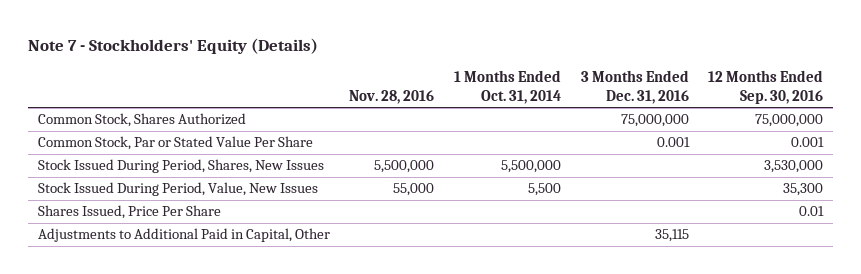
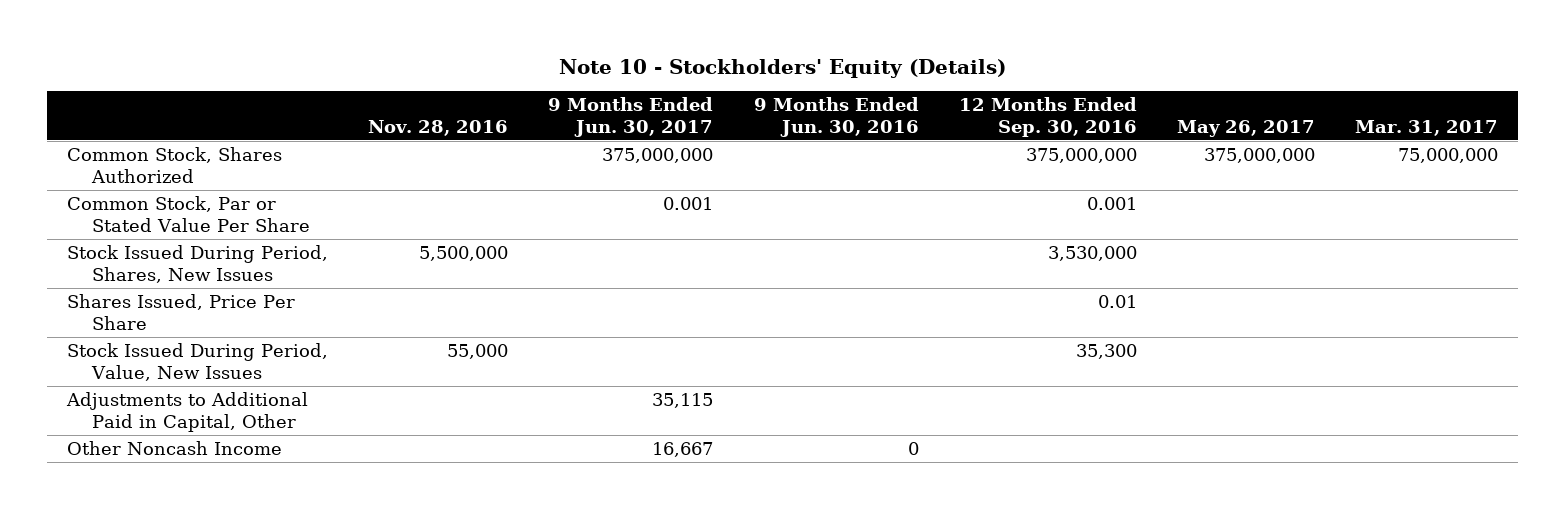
[27,38,318,55] Note 7 - Stockholders' Equity (Details) -> [558,58,1006,78] Note 10 - Stockholders' Equity (Details)
[453,70,561,105] 1 Months Ended Oct. 31, 2014 -> none
[580,70,689,105] 3 Months Ended Dec. 31, 2016 -> none
none -> [548,96,714,137] 9 Months Ended Jun. 30, 2017
none -> [753,96,919,137] 9 Months Ended Jun. 30, 2016
none -> [1177,119,1316,137] May 26, 2017
none -> [1355,119,1499,136] Mar. 31, 2017
[755,114,824,128] 75,000,000 -> [1025,147,1137,163] 375,000,000
[37,182,318,197] Stock Issued During Period, Value, New Issues -> [67,342,329,381] Stock Issued During Period, Value, New Issues
none -> [67,440,283,455] Other Noncash Income

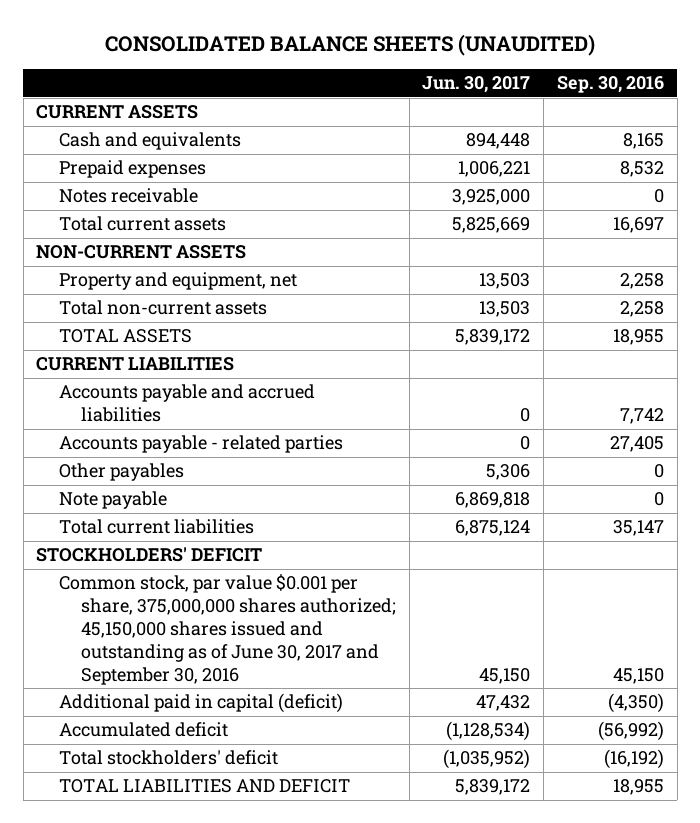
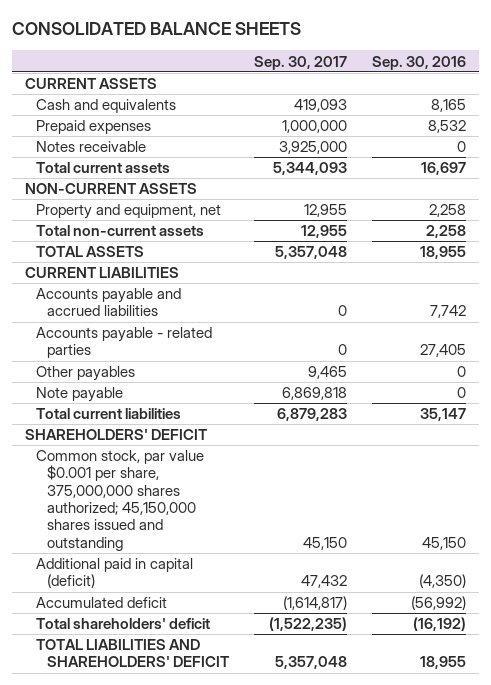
[105,33,596,56] CONSOLIDATED BALANCE SHEETS (UNAUDITED) -> [12,22,302,36] CONSOLIDATED BALANCE SHEETS
[422,76,531,94] Jun. 30, 2017 -> none
none -> [254,55,348,70] Sep. 30, 2017
[36,547,263,563] STOCKHOLDERS' DEFICIT -> none
none -> [24,429,208,441] SHAREHOLDERS' DEFICIT
[58,574,396,685] Common stock, par value $0.001 per share, 375,000,000 shares authorized; 45,150,000 shares issued and outstanding as of June 30, 2017 and September 30, 2016 -> [35,450,204,551] Common stock, par value $0.001 per share, 375,000,000 shares authorized; 45,150,000 shares issued and outstanding
[58,750,278,766] Total stockholders' deficit -> [35,618,210,630] Total shareholders' deficit
[58,779,350,794] TOTAL LIABILITIES AND DEFICIT -> [35,639,230,668] TOTAL LIABILITIES AND SHAREHOLDERS' DEFICIT

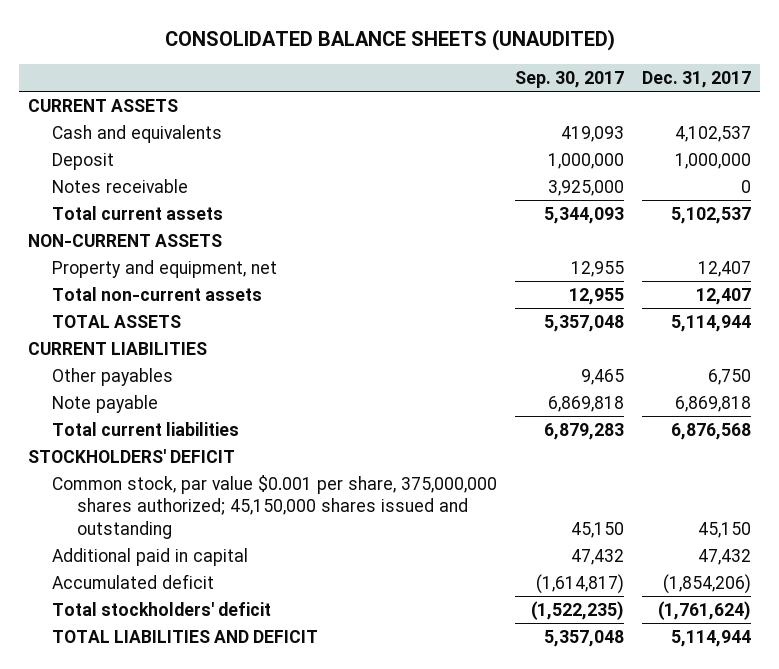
[12,22,302,36] CONSOLIDATED BALANCE SHEETS -> [164,29,615,52] CONSOLIDATED BALANCE SHEETS (UNAUDITED)
[372,55,467,70] Sep. 30, 2016 -> none
none -> [642,70,752,88] Dec. 31, 2017
[35,120,151,135] Prepaid expenses -> none
none -> [52,152,115,170] Deposit
[35,288,181,317] Accounts payable and accrued liabilities -> none
[35,327,212,359] Accounts payable - related parties -> none
[24,429,208,441] SHAREHOLDERS' DEFICIT -> none
none -> [28,448,236,463] STOCKHOLDERS' DEFICIT
[35,558,193,589] Additional paid in capital (deficit) -> [52,547,249,566] Additional paid in capital
[35,618,210,630] Total shareholders' deficit -> [52,601,272,616] Total stockholders' deficit
[35,639,230,668] TOTAL LIABILITIES AND SHAREHOLDERS' DEFICIT -> [52,629,319,643] TOTAL LIABILITIES AND DEFICIT

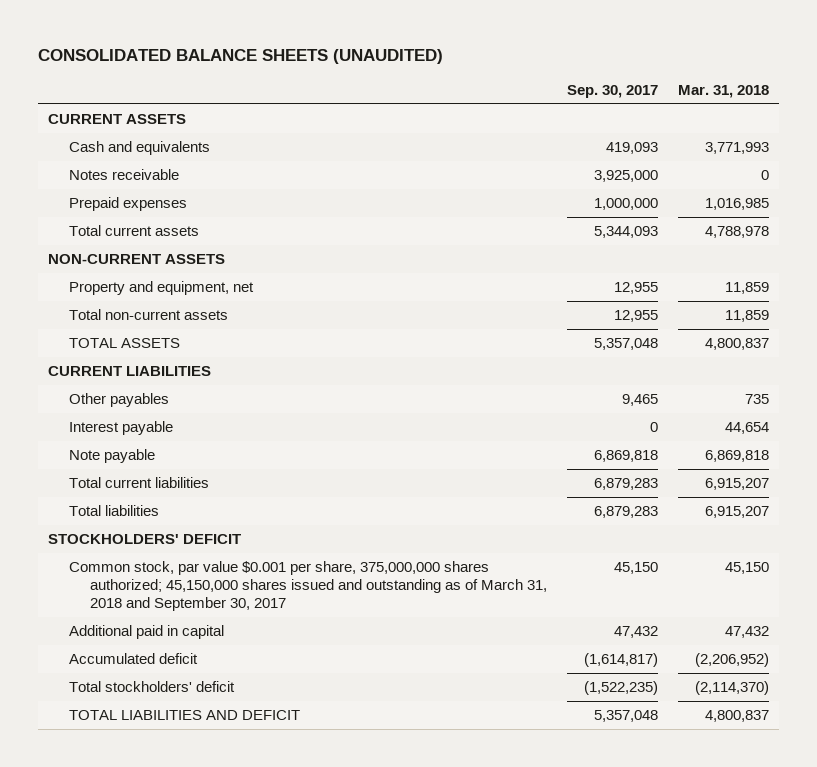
[642,70,752,88] Dec. 31, 2017 -> none
none -> [677,84,769,98] Mar. 31, 2018
[52,152,115,170] Deposit -> none
none -> [68,197,187,212] Prepaid expenses
none -> [68,421,173,436] Interest payable
none -> [68,505,159,517] Total liabilities
[52,474,498,539] Common stock, par value $0.001 per share, 375,000,000 shares authorized; 45,150,000 shares issued and outstanding -> [68,561,547,611] Common stock, par value $0.001 per share, 375,000,000 shares authorized; 45,150,000 shares issued and outstanding as of March 31, 2018 and September 30, 2017

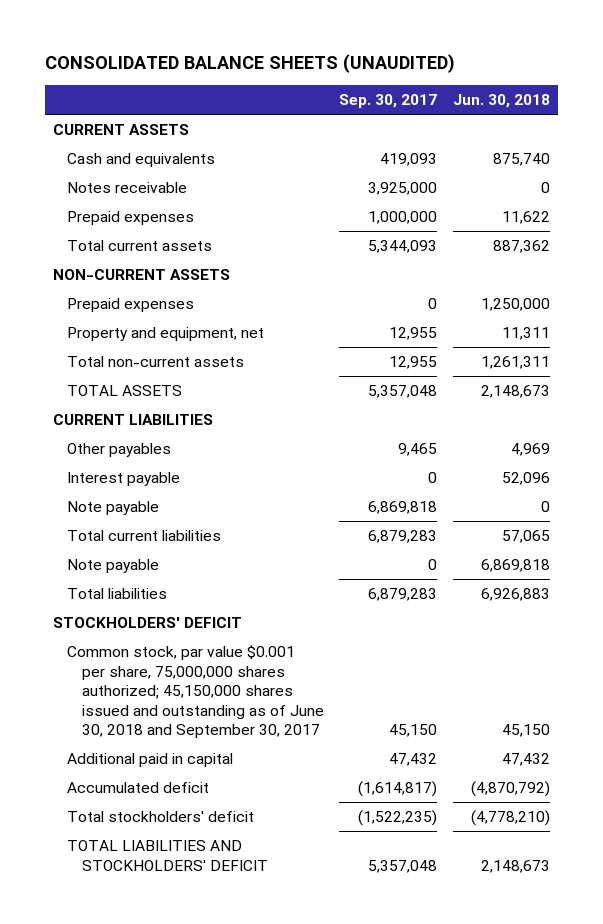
[677,84,769,98] Mar. 31, 2018 -> none
none -> [452,94,550,109] Jun. 30, 2018
none -> [67,298,195,313] Prepaid expenses
none -> [67,559,160,574] Note payable
[68,561,547,611] Common stock, par value $0.001 per share, 375,000,000 shares authorized; 45,150,000 shares issued and outstanding as of March 31, 2018 and September 30, 2017 -> [67,645,324,739] Common stock, par value $0.001 per share, 75,000,000 shares authorized; 45,150,000 shares issued and outstanding as of June 30, 2018 and September 30, 2017
[68,710,300,721] TOTAL LIABILITIES AND DEFICIT -> [67,840,268,871] TOTAL LIABILITIES AND STOCKHOLDERS' DEFICIT

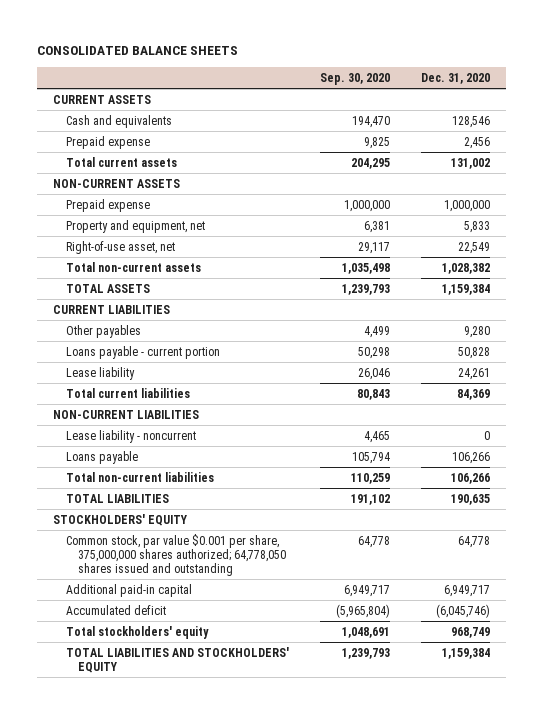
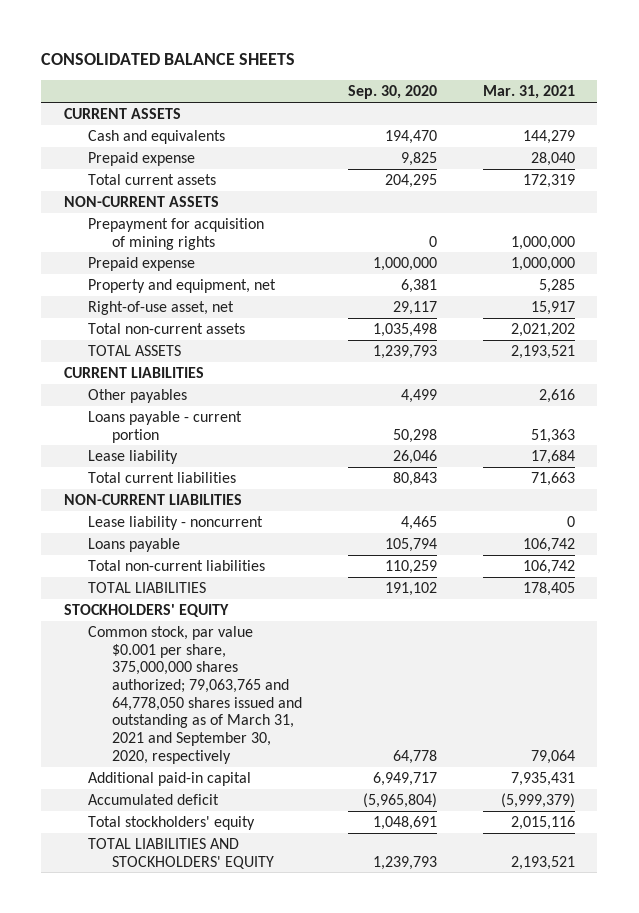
[421,73,491,85] Dec. 31, 2020 -> none
none -> [482,85,575,100] Mar. 31, 2021
none -> [87,217,264,250] Prepayment for acquisition of mining rights
[65,533,287,576] Common stock, par value $0.001 per share, 375,000,000 shares authorized; 64,778,050 shares issued and outstanding -> [87,625,302,764] Common stock, par value $0.001 per share, 375,000,000 shares authorized; 79,063,765 and 64,778,050 shares issued and outstanding as of March 31, 2021 and September 30, 2020, respectively

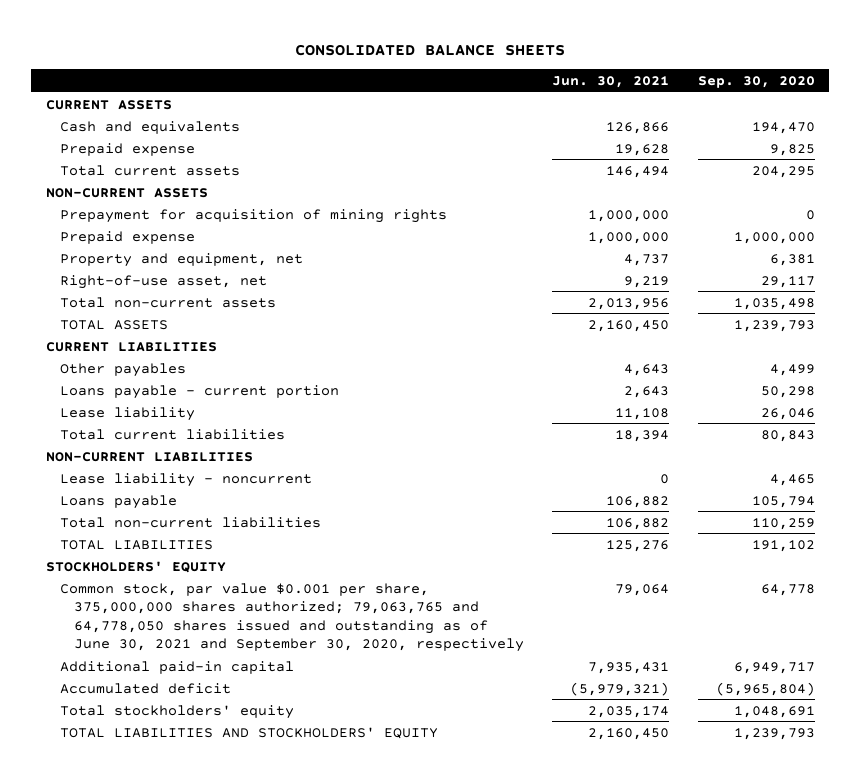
[482,85,575,100] Mar. 31, 2021 -> none
none -> [552,76,670,89] Jun. 30, 2021
[87,625,302,764] Common stock, par value $0.001 per share, 375,000,000 shares authorized; 79,063,765 and 64,778,050 shares issued and outstanding as of March 31, 2021 and September 30, 2020, respectively -> [59,582,524,653] Common stock, par value $0.001 per share, 375,000,000 shares authorized; 79,063,765 and 64,778,050 shares issued and outstanding as of June 30, 2021 and September 30, 2020, respectively

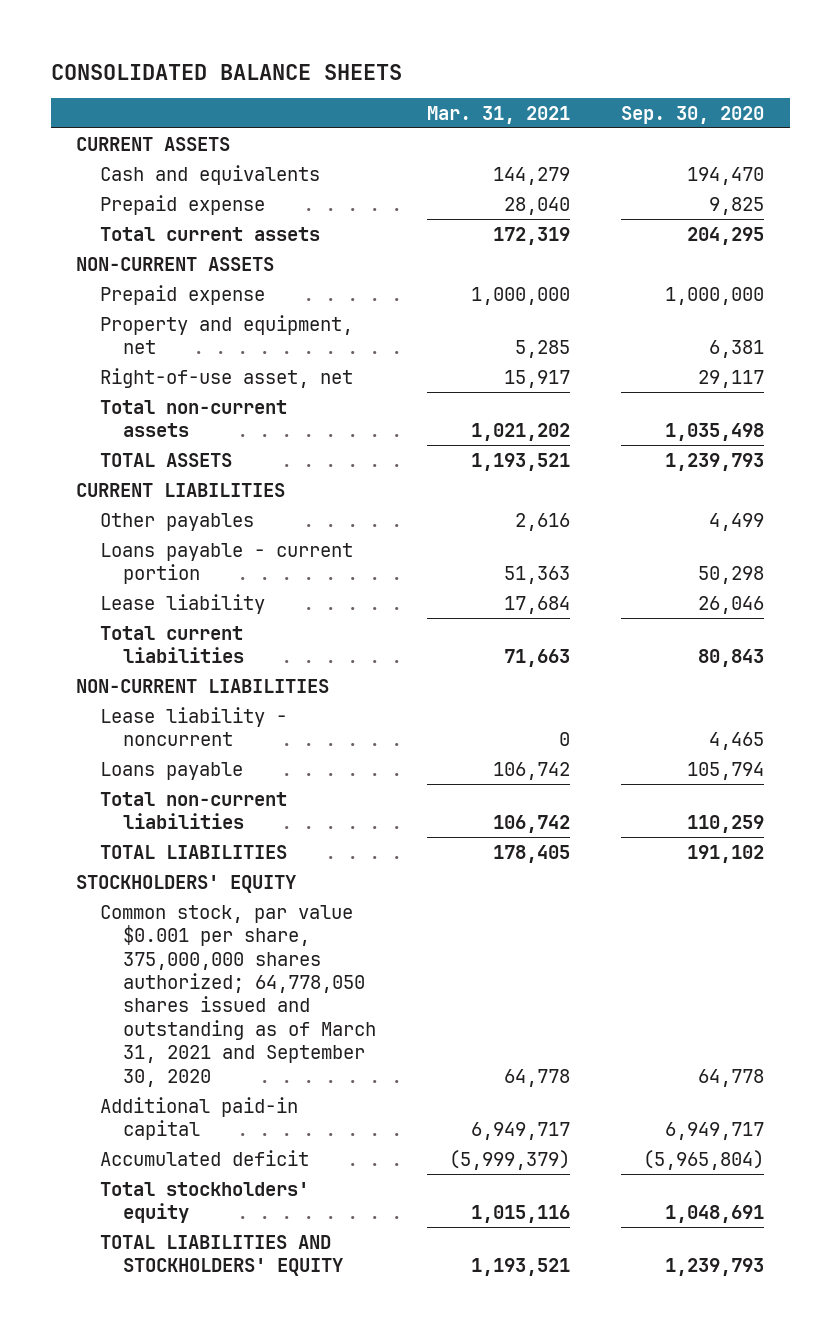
[552,76,670,89] Jun. 30, 2021 -> none
none -> [427,105,571,124] Mar. 31, 2021
[59,208,447,223] Prepayment for acquisition of mining rights -> none
[59,582,524,653] Common stock, par value $0.001 per share, 375,000,000 shares authorized; 79,063,765 and 64,778,050 shares issued and outstanding as of June 30, 2021 and September 30, 2020, respectively -> [99,904,376,1087] Common stock, par value $0.001 per share, 375,000,000 shares authorized; 64,778,050 shares issued and outstanding as of March 31, 2021 and September 30, 2020

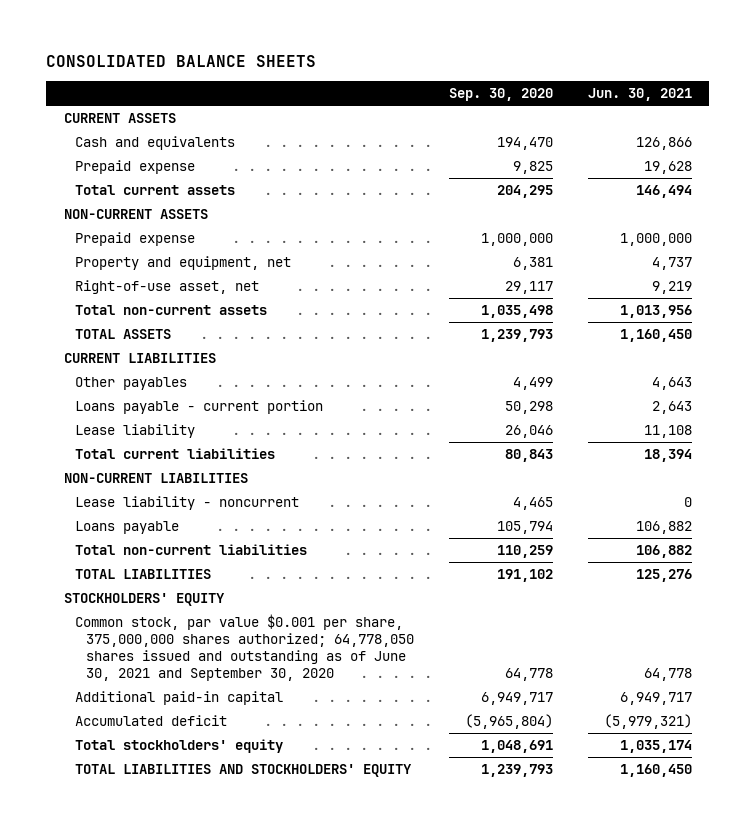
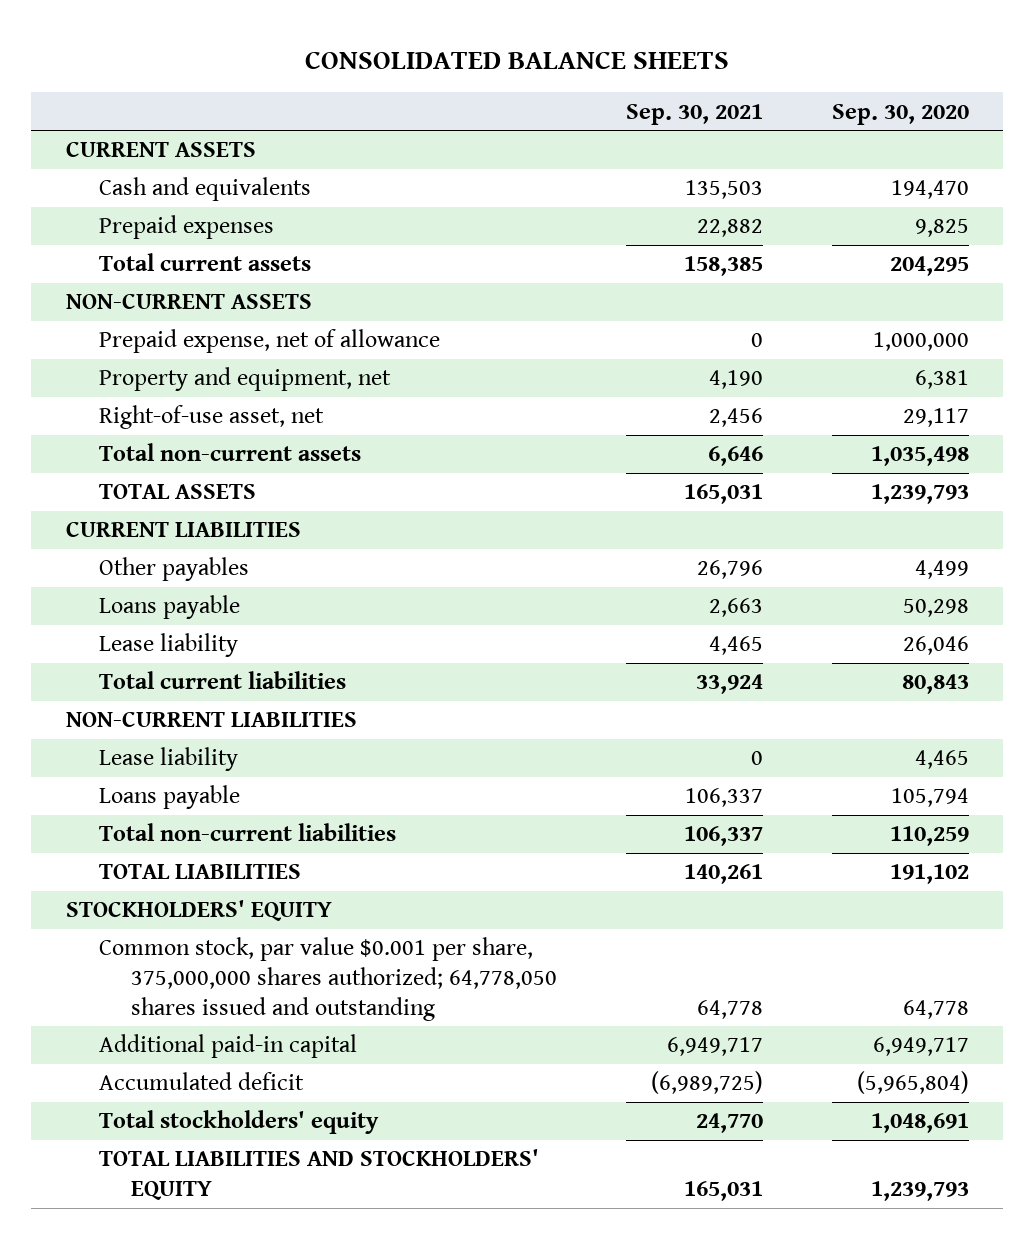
[587,88,692,102] Jun. 30, 2021 -> none
none -> [626,103,764,125] Sep. 30, 2021
[75,159,196,174] Prepaid expense -> [98,215,274,240] Prepaid expenses
[75,231,196,246] Prepaid expense -> [98,329,440,354] Prepaid expense, net of allowance
[75,399,324,414] Loans payable - current portion -> [98,595,240,620] Loans payable
[75,495,300,510] Lease liability - noncurrent -> [98,747,238,772] Lease liability
[75,613,415,681] Common stock, par value $0.001 per share, 375,000,000 shares authorized; 64,778,050 shares issued and outstanding as of June 30, 2021 and September 30, 2020 -> [98,937,558,1021] Common stock, par value $0.001 per share, 375,000,000 shares authorized; 64,778,050 shares issued and outstanding

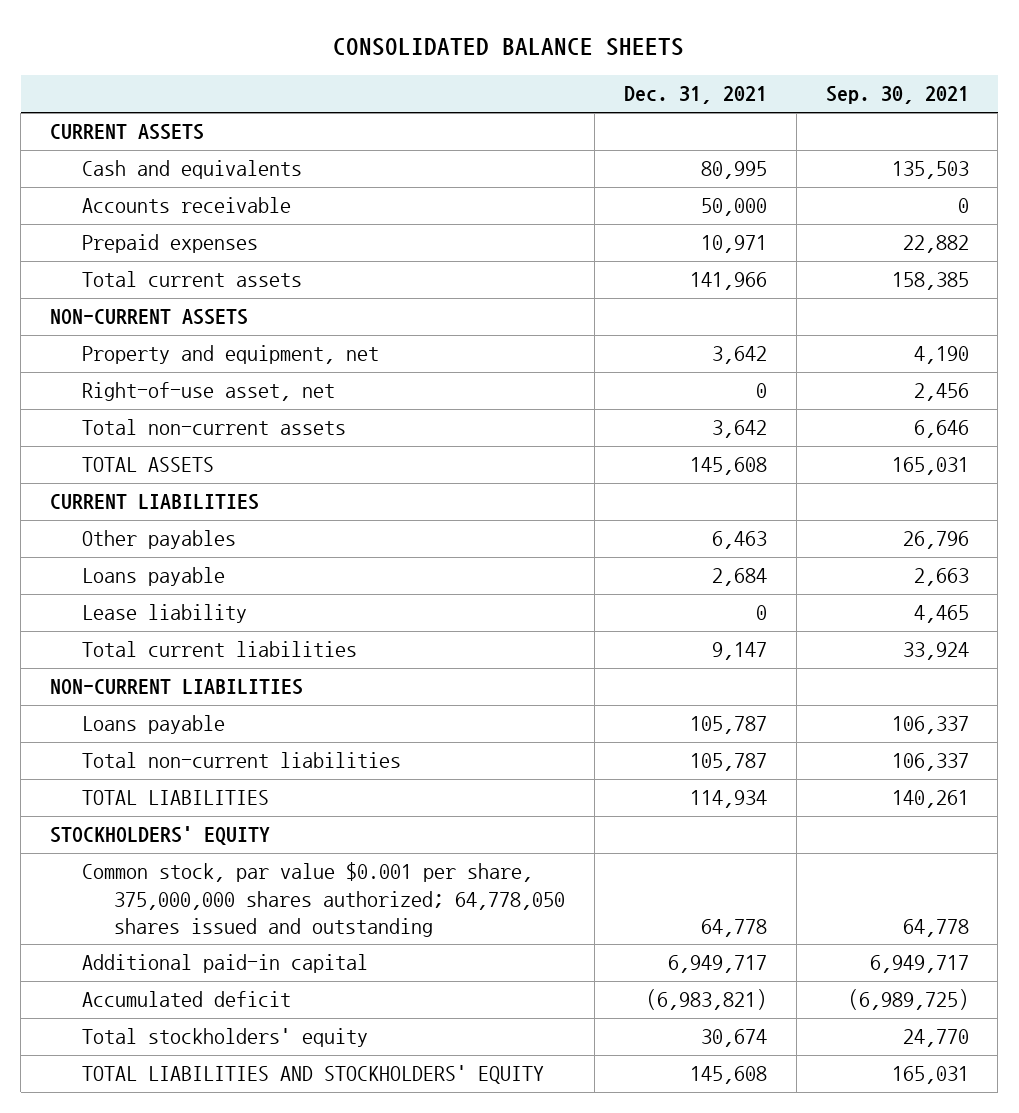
[832,103,970,125] Sep. 30, 2020 -> none
none -> [623,86,767,105] Dec. 31, 2021
none -> [81,197,291,214] Accounts receivable
[98,329,440,354] Prepaid expense, net of allowance -> none
[98,747,238,772] Lease liability -> none

